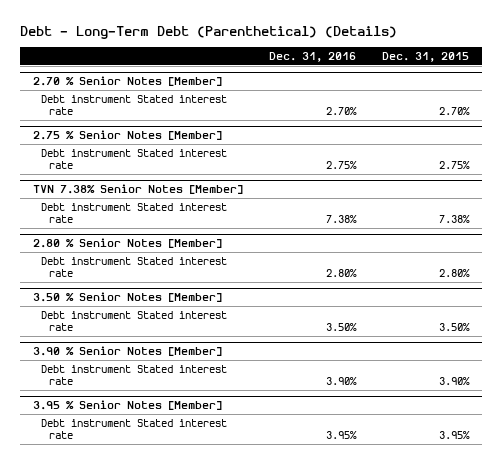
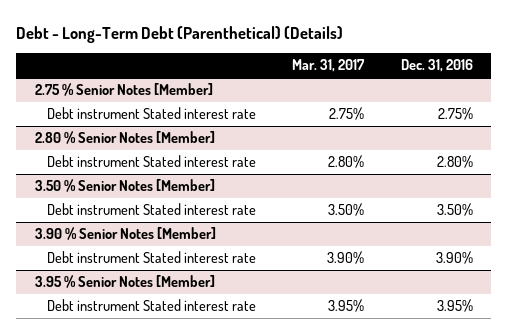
[381,51,469,62] Dec. 31, 2015 -> none
none -> [292,59,366,73] Mar. 31, 2017
[32,76,222,87] 2.70 % Senior Notes [Member] -> none
[41,95,228,116] Debt instrument Stated interest rate -> none
[32,184,243,195] TVN 7.38% Senior Notes [Member] -> none
[41,203,228,224] Debt instrument Stated interest rate -> none

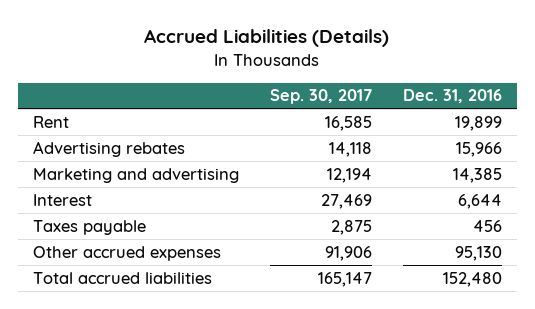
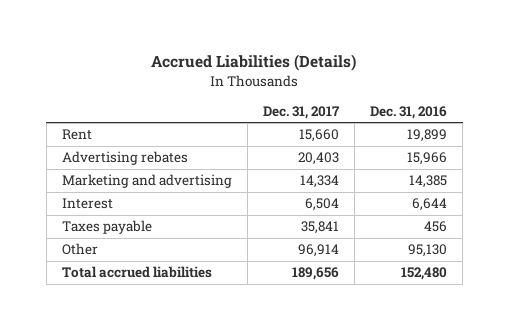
[269,89,372,105] Sep. 30, 2017 -> none
none -> [262,105,340,119] Dec. 31, 2017
[33,245,222,261] Other accrued expenses -> [61,243,98,256] Other

